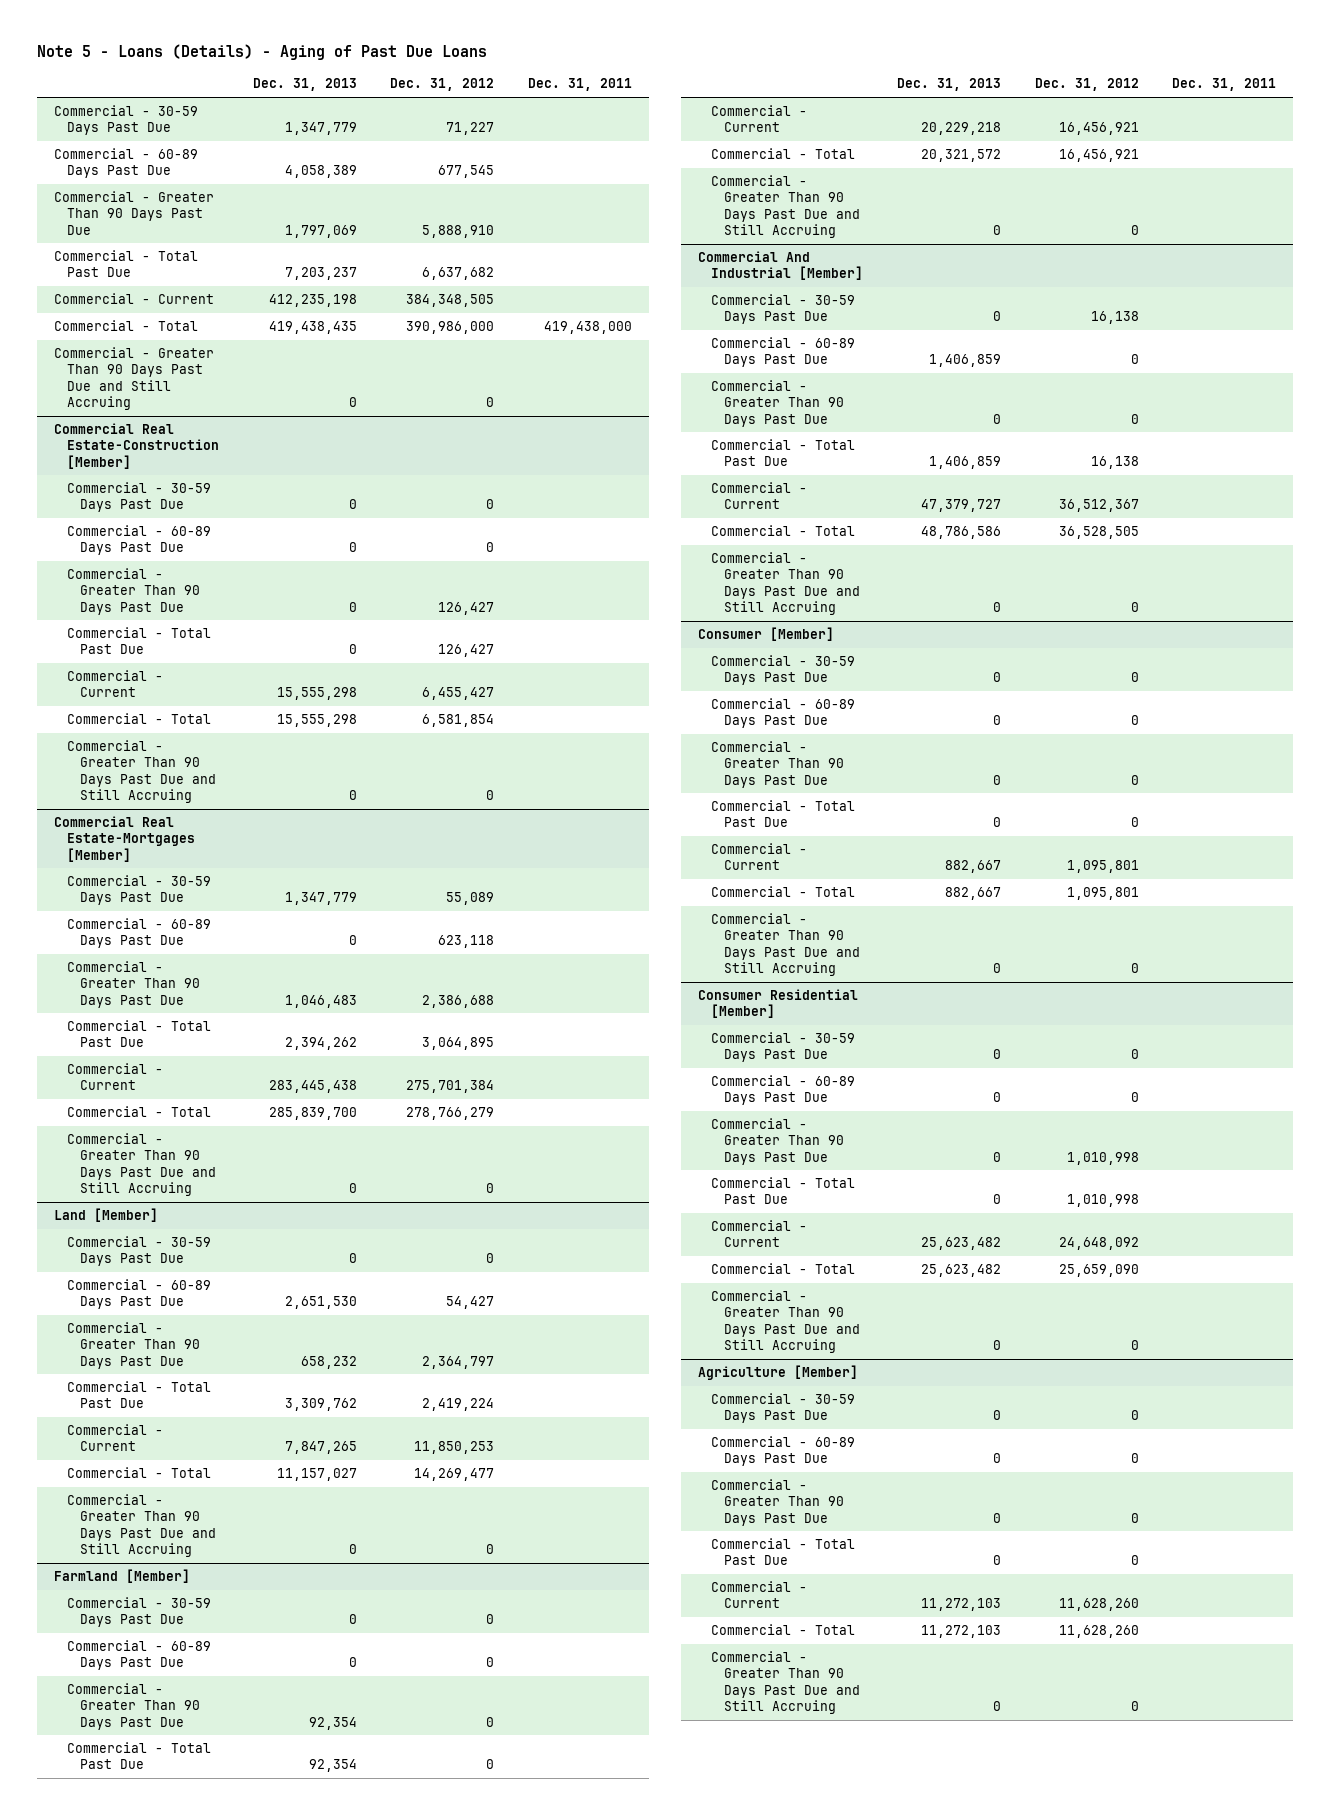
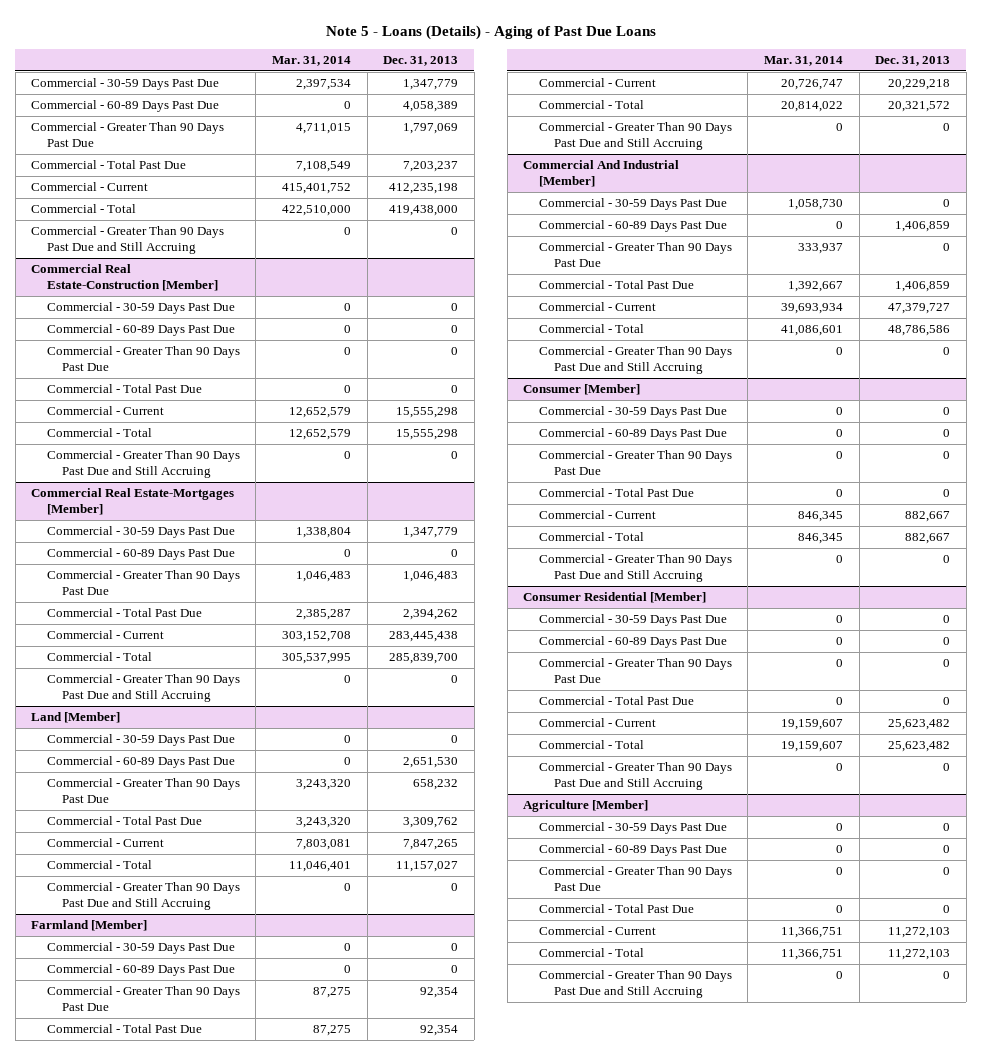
[390,78,495,92] Dec. 31, 2012 -> none
[528,78,633,92] Dec. 31, 2011 -> none
none -> [272,56,352,67] Mar. 31, 2014
[268,321,357,335] 419,438,435 -> [389,205,459,217] 419,438,000

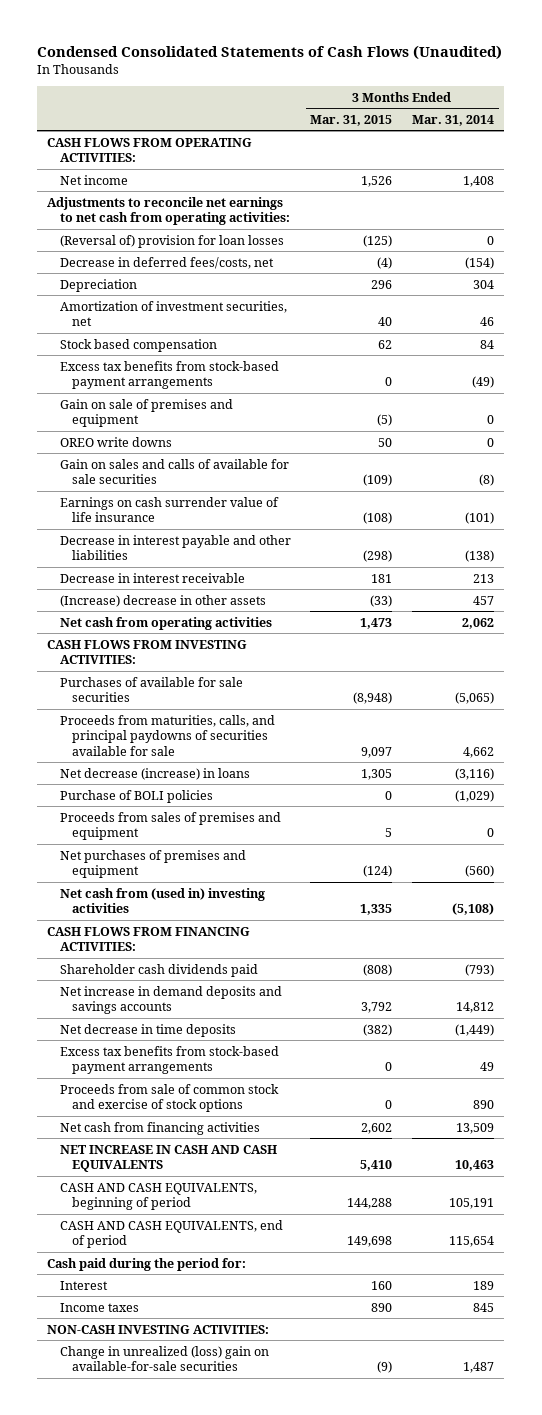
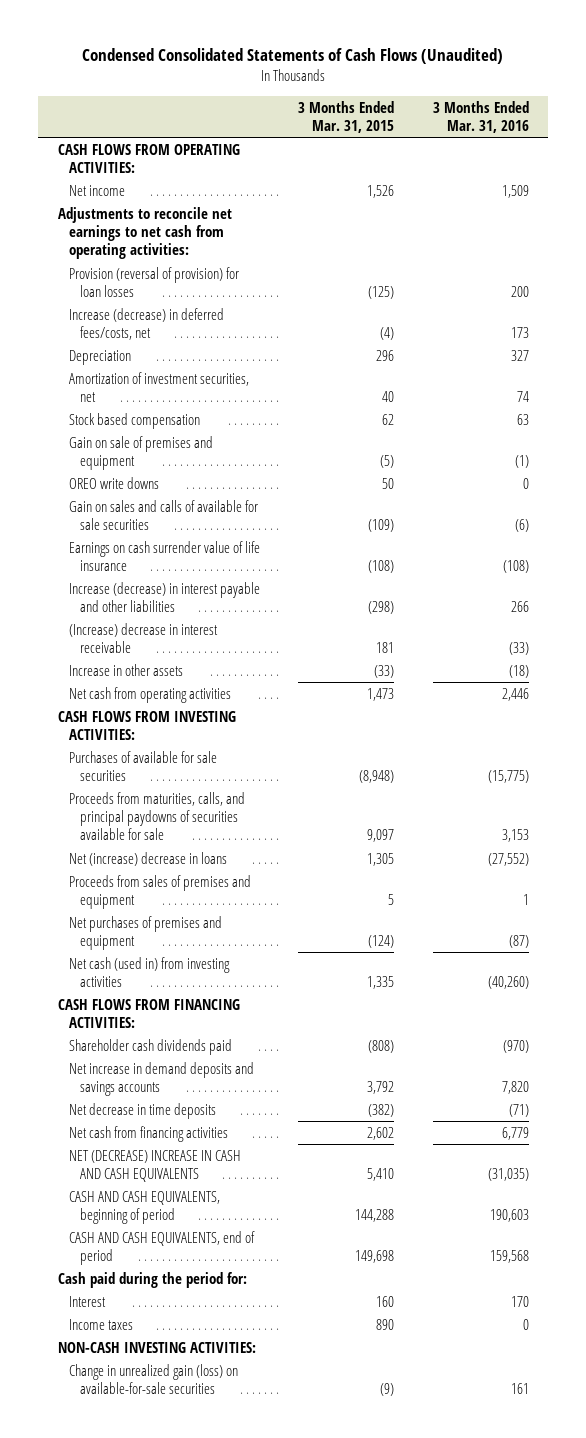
[412,114,495,126] Mar. 31, 2014 -> none
none -> [432,100,529,133] 3 Months Ended Mar. 31, 2016
[59,234,284,248] (Reversal of) provision for loan losses -> [69,266,240,297] Provision (reversal of provision) for loan losses
[59,256,274,269] Decrease in deferred fees/costs, net -> [69,307,225,340] Increase (decrease) in deferred fees/costs, net
[59,360,279,390] Excess tax benefits from stock-based payment arrangements -> none
[59,534,291,561] Decrease in interest payable and other liabilities -> [69,581,261,612] Increase (decrease) in interest payable and other liabilities
[59,572,245,583] Decrease in interest receivable -> [69,622,219,653] (Increase) decrease in interest receivable
[59,594,266,607] (Increase) decrease in other assets -> [69,663,184,676] Increase in other assets
[59,789,213,803] Purchase of BOLI policies -> none
[59,767,250,780] Net decrease (increase) in loans -> [69,851,228,866] Net (increase) decrease in loans
[59,887,265,914] Net cash from (used in) investing activities -> [69,956,231,987] Net cash (used in) from investing activities
[59,1045,279,1075] Excess tax benefits from stock-based payment arrangements -> none
[59,1083,279,1113] Proceeds from sale of common stock and exercise of stock options -> none
[59,1144,277,1173] NET INCREASE IN CASH AND CASH EQUIVALENTS -> [69,1149,242,1182] NET (DECREASE) INCREASE IN CASH AND CASH EQUIVALENTS
[59,1345,269,1372] Change in unrealized (loss) gain on available-for-sale securities -> [69,1363,239,1394] Change in unrealized gain (loss) on available-for-sale securities

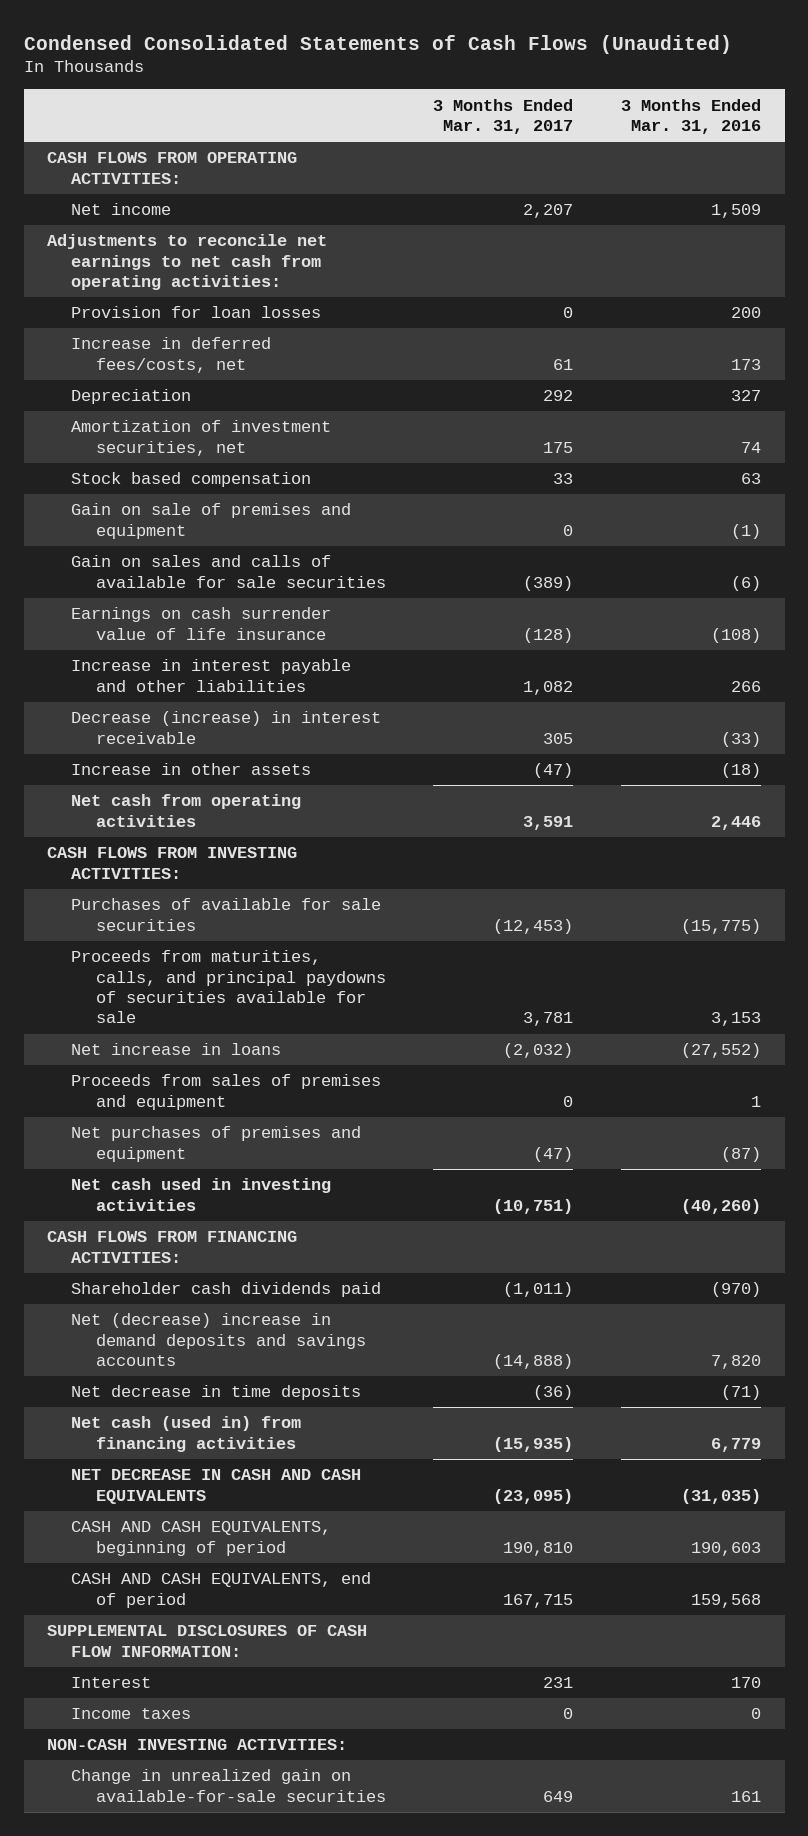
[298,100,395,133] 3 Months Ended Mar. 31, 2015 -> none
none -> [433,98,574,134] 3 Months Ended Mar. 31, 2017
[69,266,240,297] Provision (reversal of provision) for loan losses -> [71,306,322,319] Provision for loan losses
[69,307,225,340] Increase (decrease) in deferred fees/costs, net -> [71,337,272,373] Increase in deferred fees/costs, net
[69,476,160,489] OREO write downs -> none
[69,581,261,612] Increase (decrease) in interest payable and other liabilities -> [71,659,352,692] Increase in interest payable and other liabilities
[69,622,219,653] (Increase) decrease in interest receivable -> [71,711,382,744] Decrease (increase) in interest receivable
[69,851,228,866] Net (increase) decrease in loans -> [71,1043,282,1056] Net increase in loans
[69,956,231,987] Net cash (used in) from investing activities -> [71,1178,332,1211] Net cash used in investing activities
[69,1061,255,1096] Net increase in demand deposits and savings accounts -> [71,1313,366,1367] Net (decrease) increase in demand deposits and savings accounts
[69,1125,229,1142] Net cash from financing activities -> [71,1416,302,1452] Net cash (used in) from financing activities
[69,1149,242,1182] NET (DECREASE) INCREASE IN CASH AND CASH EQUIVALENTS -> [71,1469,362,1504] NET DECREASE IN CASH AND CASH EQUIVALENTS
[57,1271,247,1288] Cash paid during the period for: -> none
none -> [47,1625,368,1657] SUPPLEMENTAL DISCLOSURES OF CASH FLOW INFORMATION:
[69,1363,239,1394] Change in unrealized gain (loss) on available-for-sale securities -> [71,1769,386,1802] Change in unrealized gain on available-for-sale securities

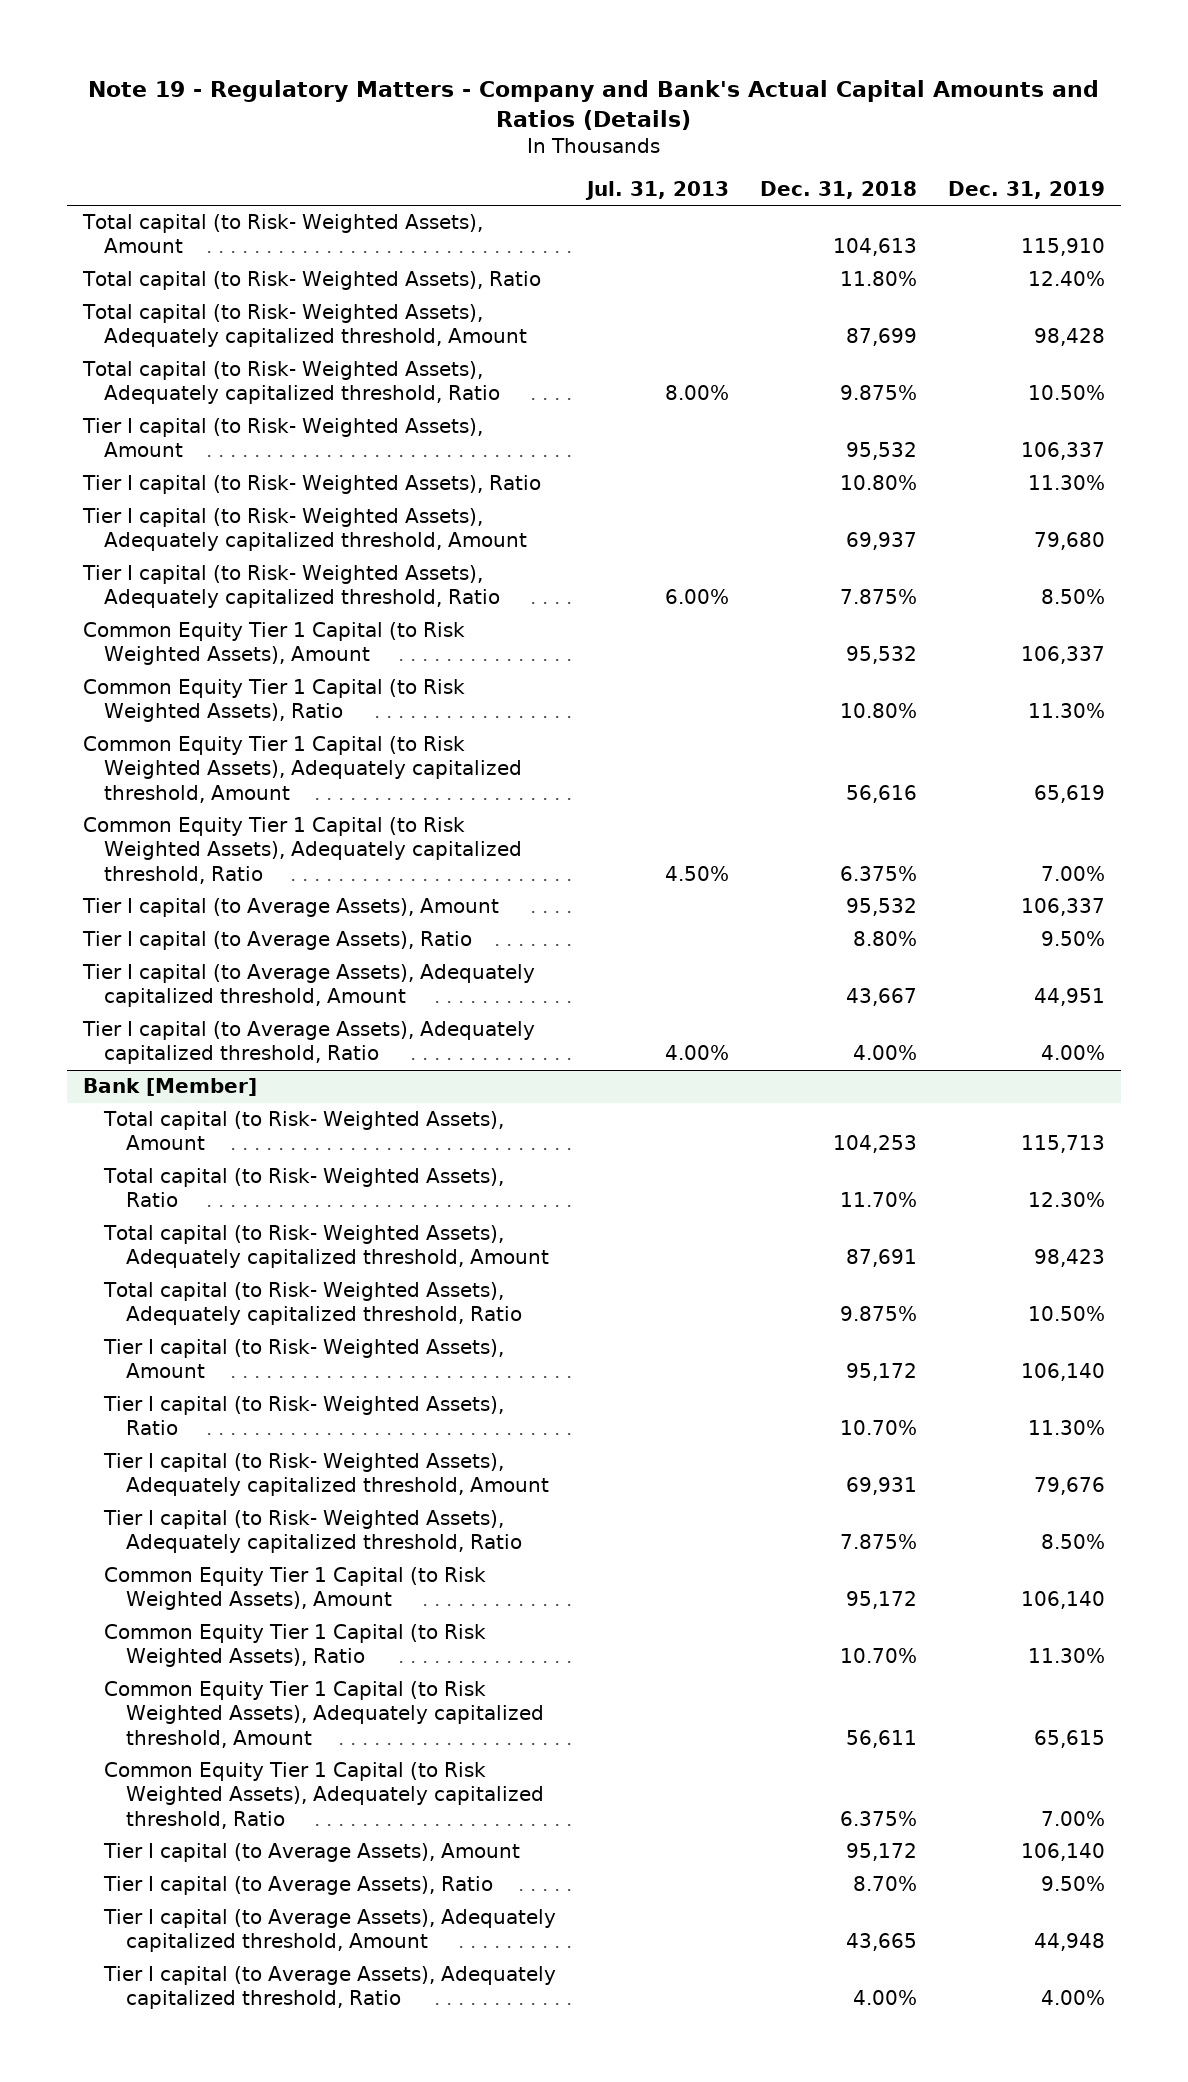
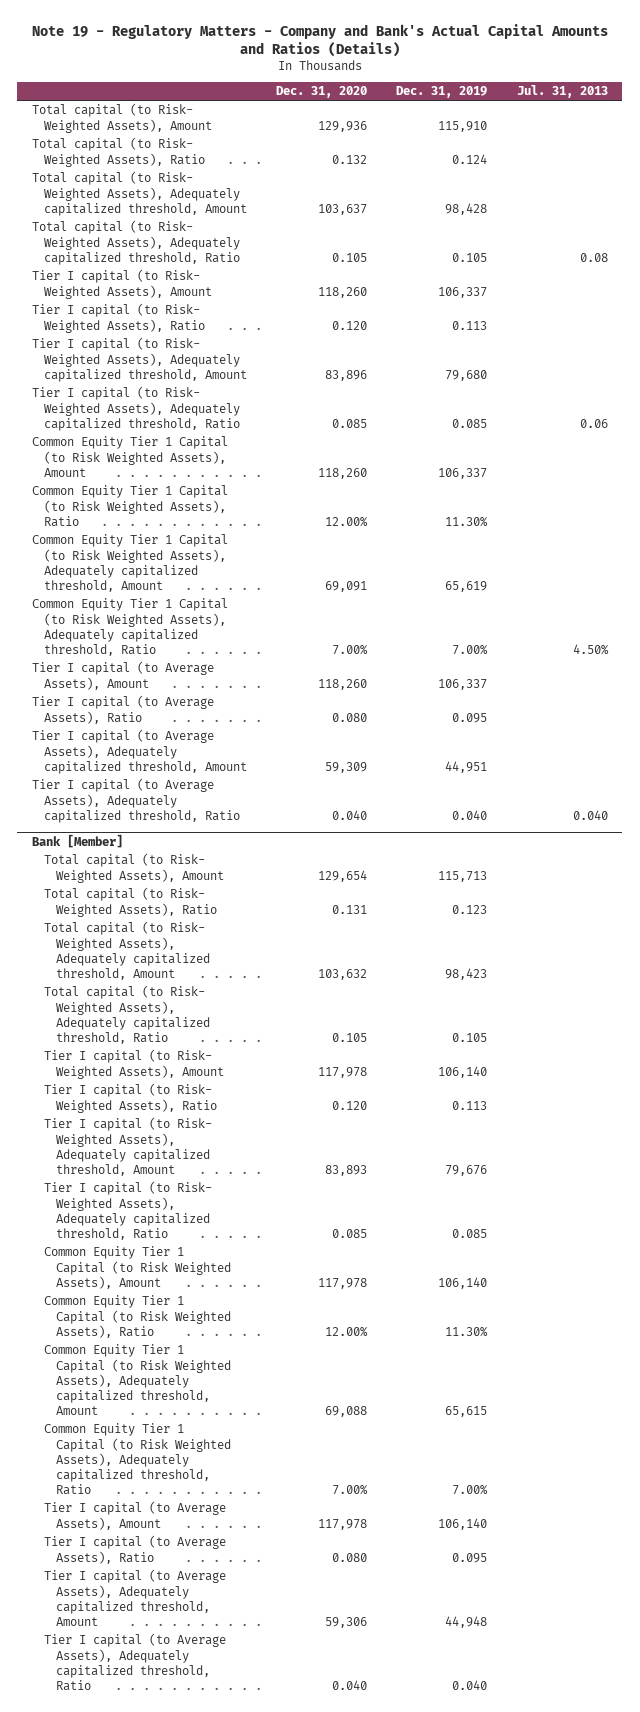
[760,180,918,199] Dec. 31, 2018 -> none
none -> [276,85,368,98] Dec. 31, 2020
[1028,271,1106,287] 12.40% -> [452,153,488,164] 0.124
[665,385,730,401] 8.00% -> [579,252,608,262] 0.08
[1028,385,1106,401] 10.50% -> [452,252,488,262] 0.105
[1028,475,1106,491] 11.30% -> [452,320,488,330] 0.113
[665,589,730,605] 6.00% -> [579,418,608,428] 0.06
[1041,589,1106,605] 8.50% -> [452,418,488,428] 0.085
[1041,931,1106,947] 9.50% -> [452,712,488,723] 0.095
[665,1045,730,1061] 4.00% -> [572,809,608,820] 0.040
[1041,1045,1106,1061] 4.00% -> [452,809,488,820] 0.040
[1028,1192,1106,1208] 12.30% -> [452,904,488,914] 0.123
[1028,1306,1106,1322] 10.50% -> [452,1032,488,1042] 0.105
[1028,1420,1106,1436] 11.30% -> [452,1100,488,1110] 0.113
[1041,1534,1106,1550] 8.50% -> [452,1228,488,1238] 0.085
[1041,1876,1106,1892] 9.50% -> [452,1552,488,1563] 0.095
[1041,1990,1106,2006] 4.00% -> [452,1679,488,1690] 0.040

